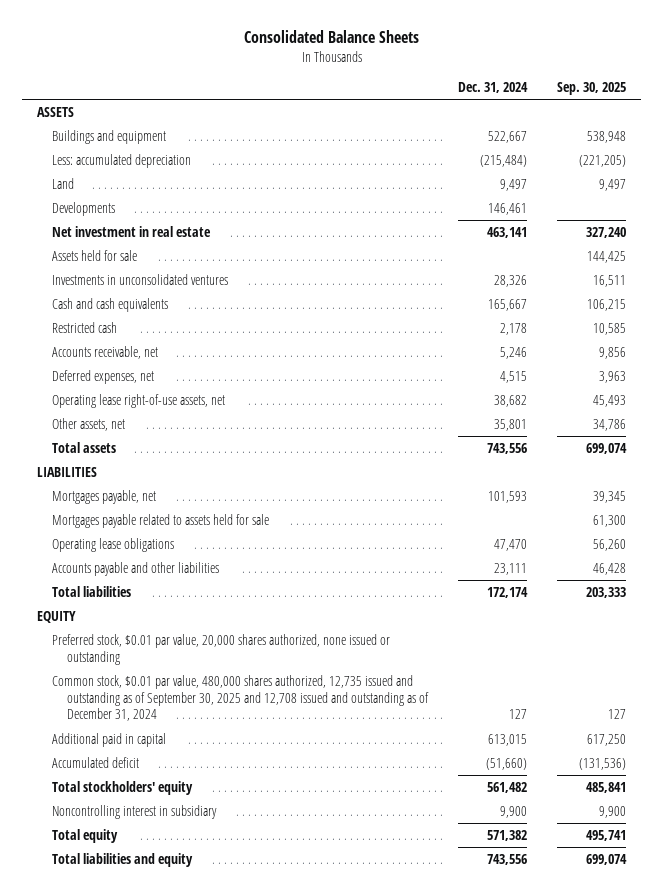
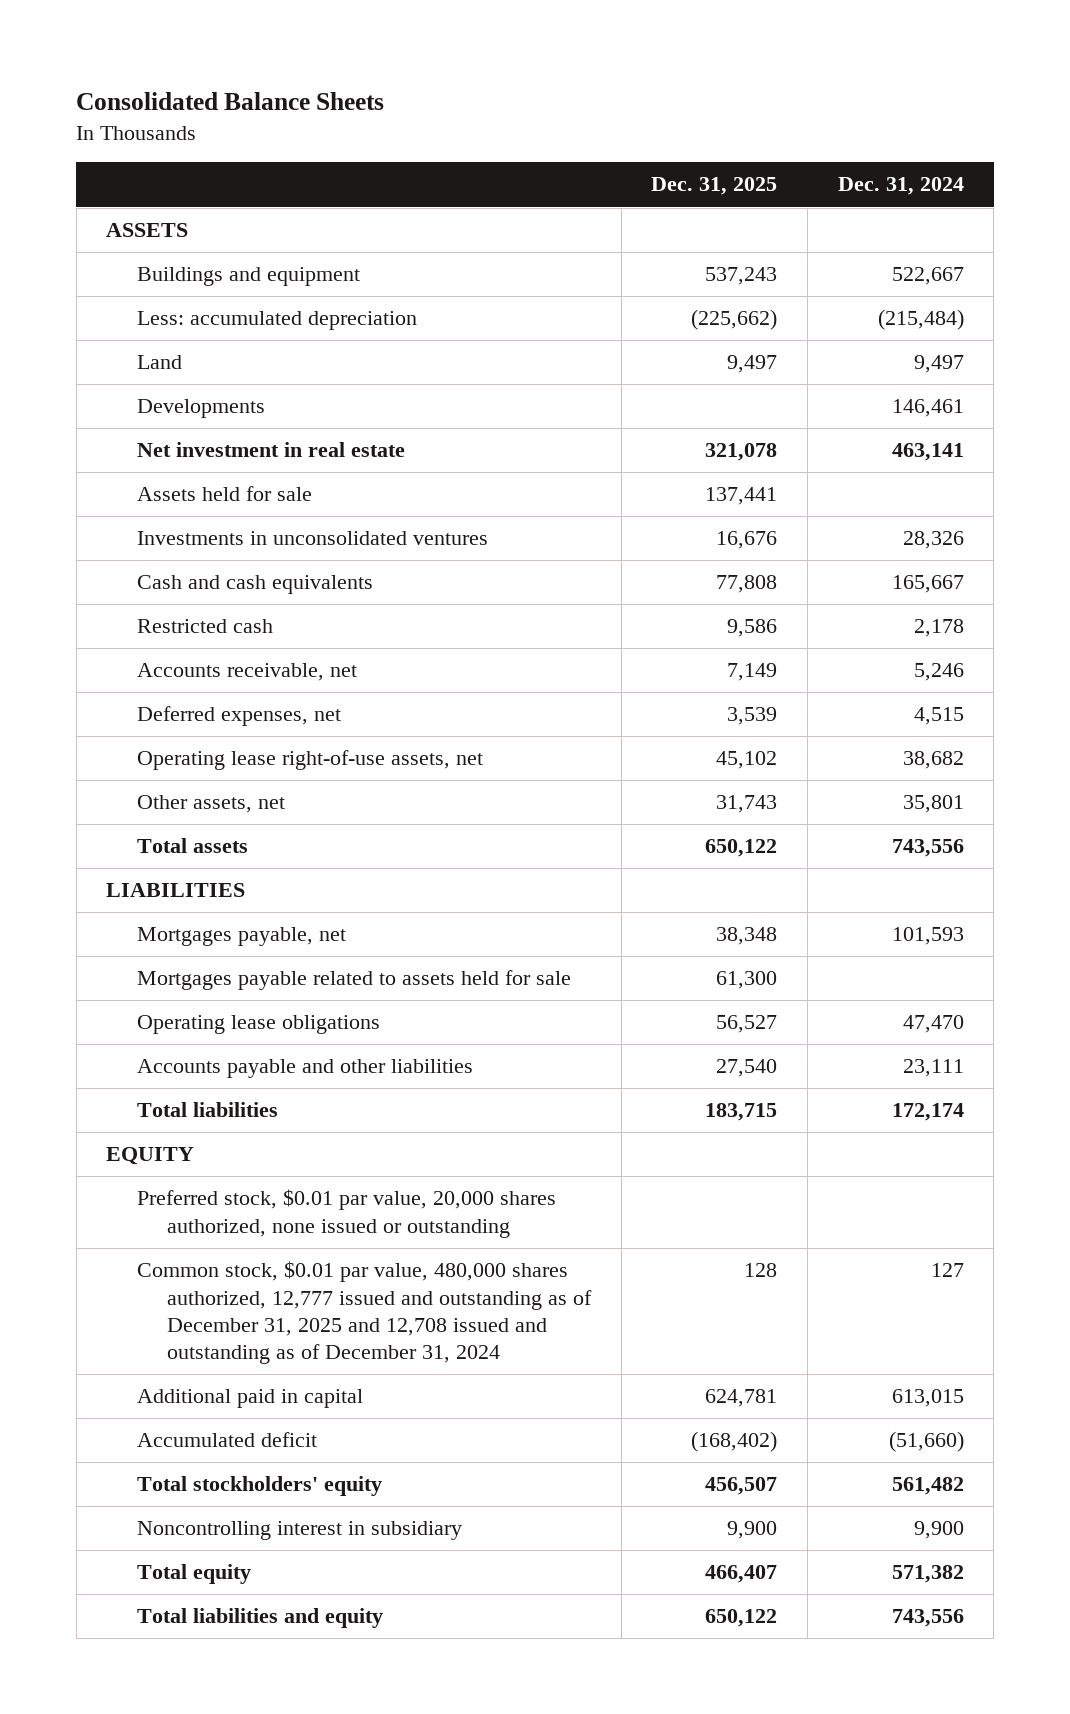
[557,82,627,96] Sep. 30, 2025 -> none
none -> [651,177,778,196] Dec. 31, 2025
[52,674,430,722] Common stock, $0.01 par value, 480,000 shares authorized, 12,735 issued and outstanding as of September 30, 2025 and 12,708 issued and outstanding as of December 31, 2024 -> [136,1261,592,1364] Common stock, $0.01 par value, 480,000 shares authorized, 12,777 issued and outstanding as of December 31, 2025 and 12,708 issued and outstanding as of December 31, 2024

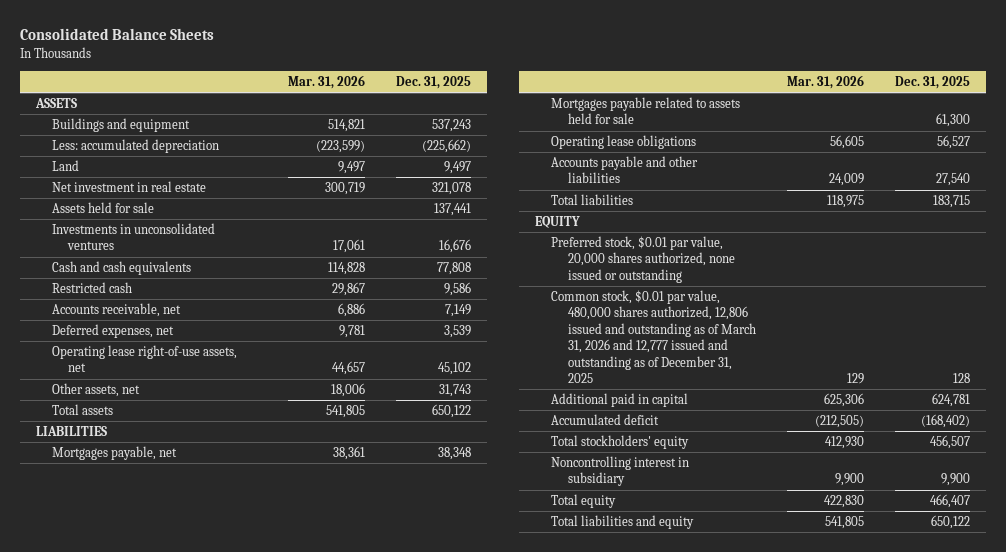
[837,177,964,196] Dec. 31, 2024 -> none
none -> [287,75,365,90] Mar. 31, 2026
[136,399,265,419] Developments -> none
[136,1261,592,1364] Common stock, $0.01 par value, 480,000 shares authorized, 12,777 issued and outstanding as of December 31, 2025 and 12,708 issued and outstanding as of December 31, 2024 -> [551,290,756,383] Common stock, $0.01 par value, 480,000 shares authorized, 12,806 issued and outstanding as of March 31, 2026 and 12,777 issued and outstanding as of December 31, 2025

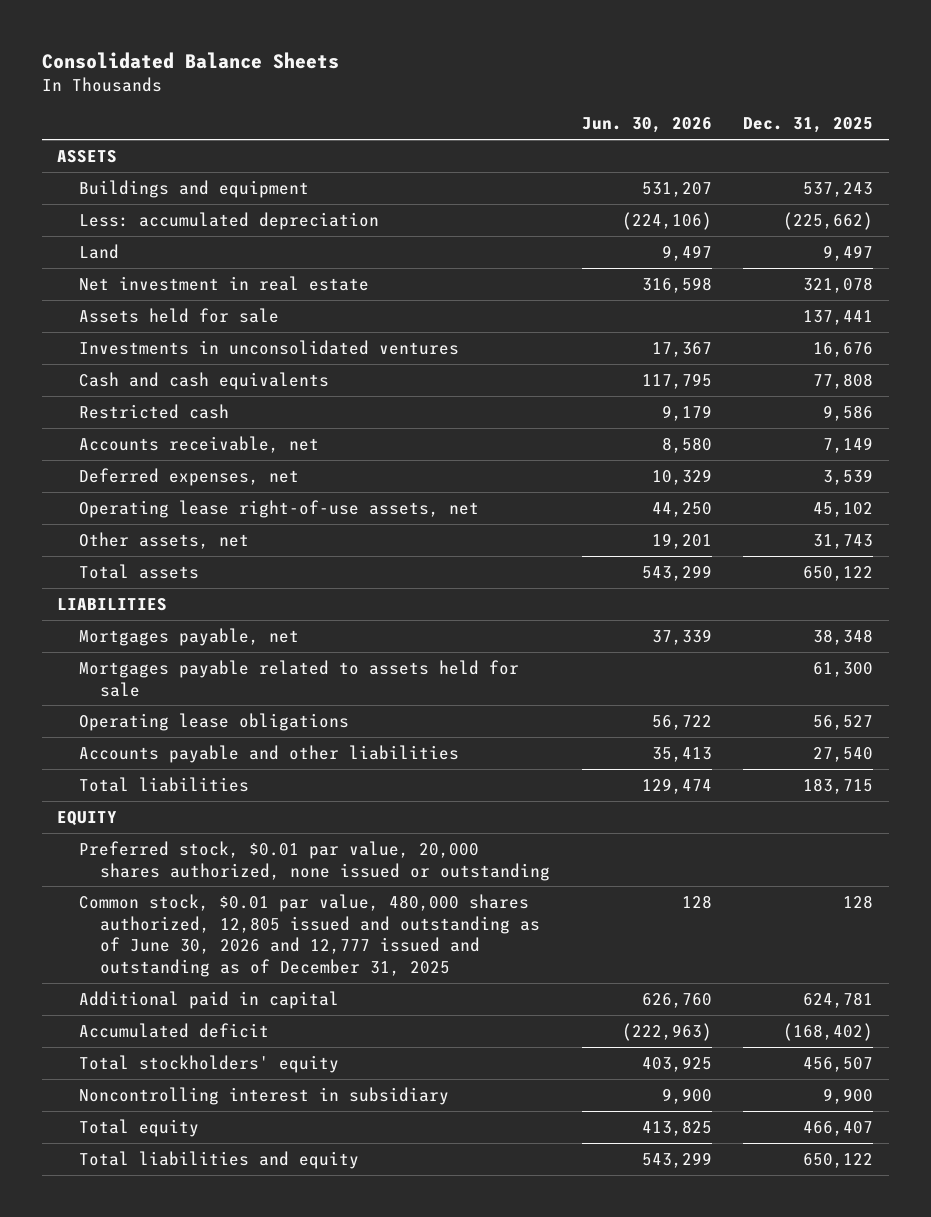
[287,75,365,90] Mar. 31, 2026 -> none
none -> [581,117,712,134] Jun. 30, 2026
[551,290,756,383] Common stock, $0.01 par value, 480,000 shares authorized, 12,806 issued and outstanding as of March 31, 2026 and 12,777 issued and outstanding as of December 31, 2025 -> [78,893,541,978] Common stock, $0.01 par value, 480,000 shares authorized, 12,805 issued and outstanding as of June 30, 2026 and 12,777 issued and outstanding as of December 31, 2025

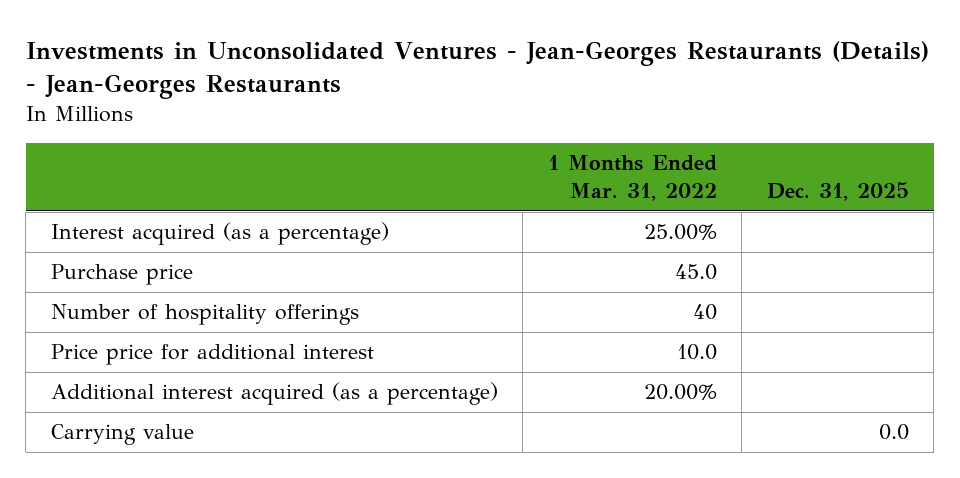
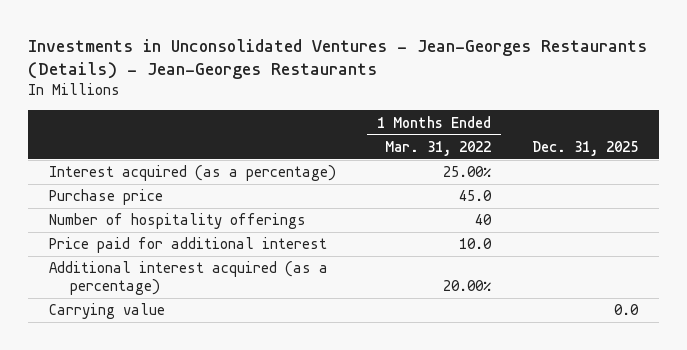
[50,344,374,366] Price price for additional interest -> [48,237,327,254] Price paid for additional interest

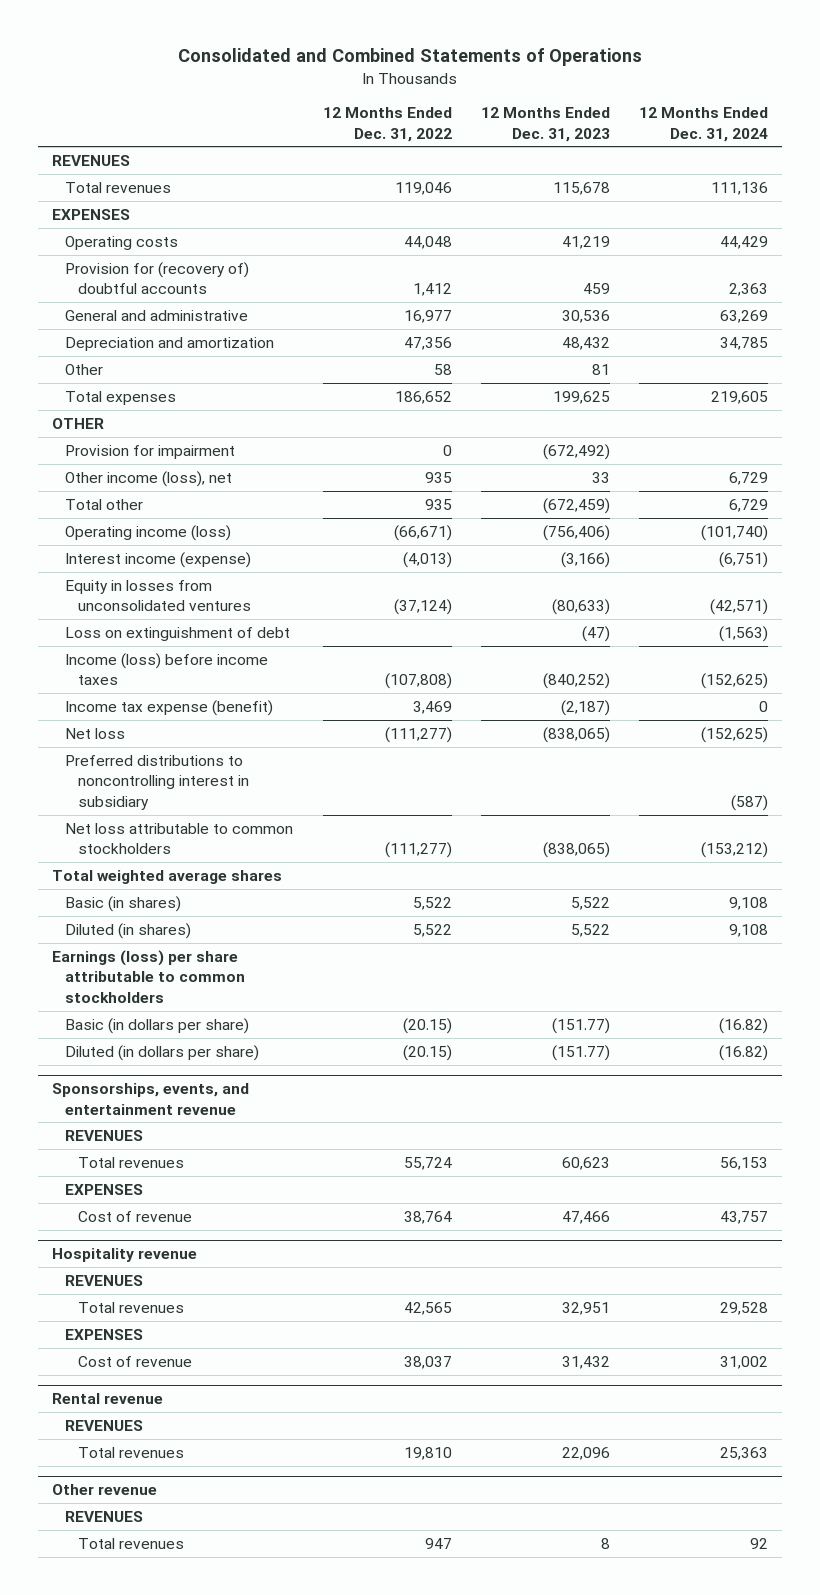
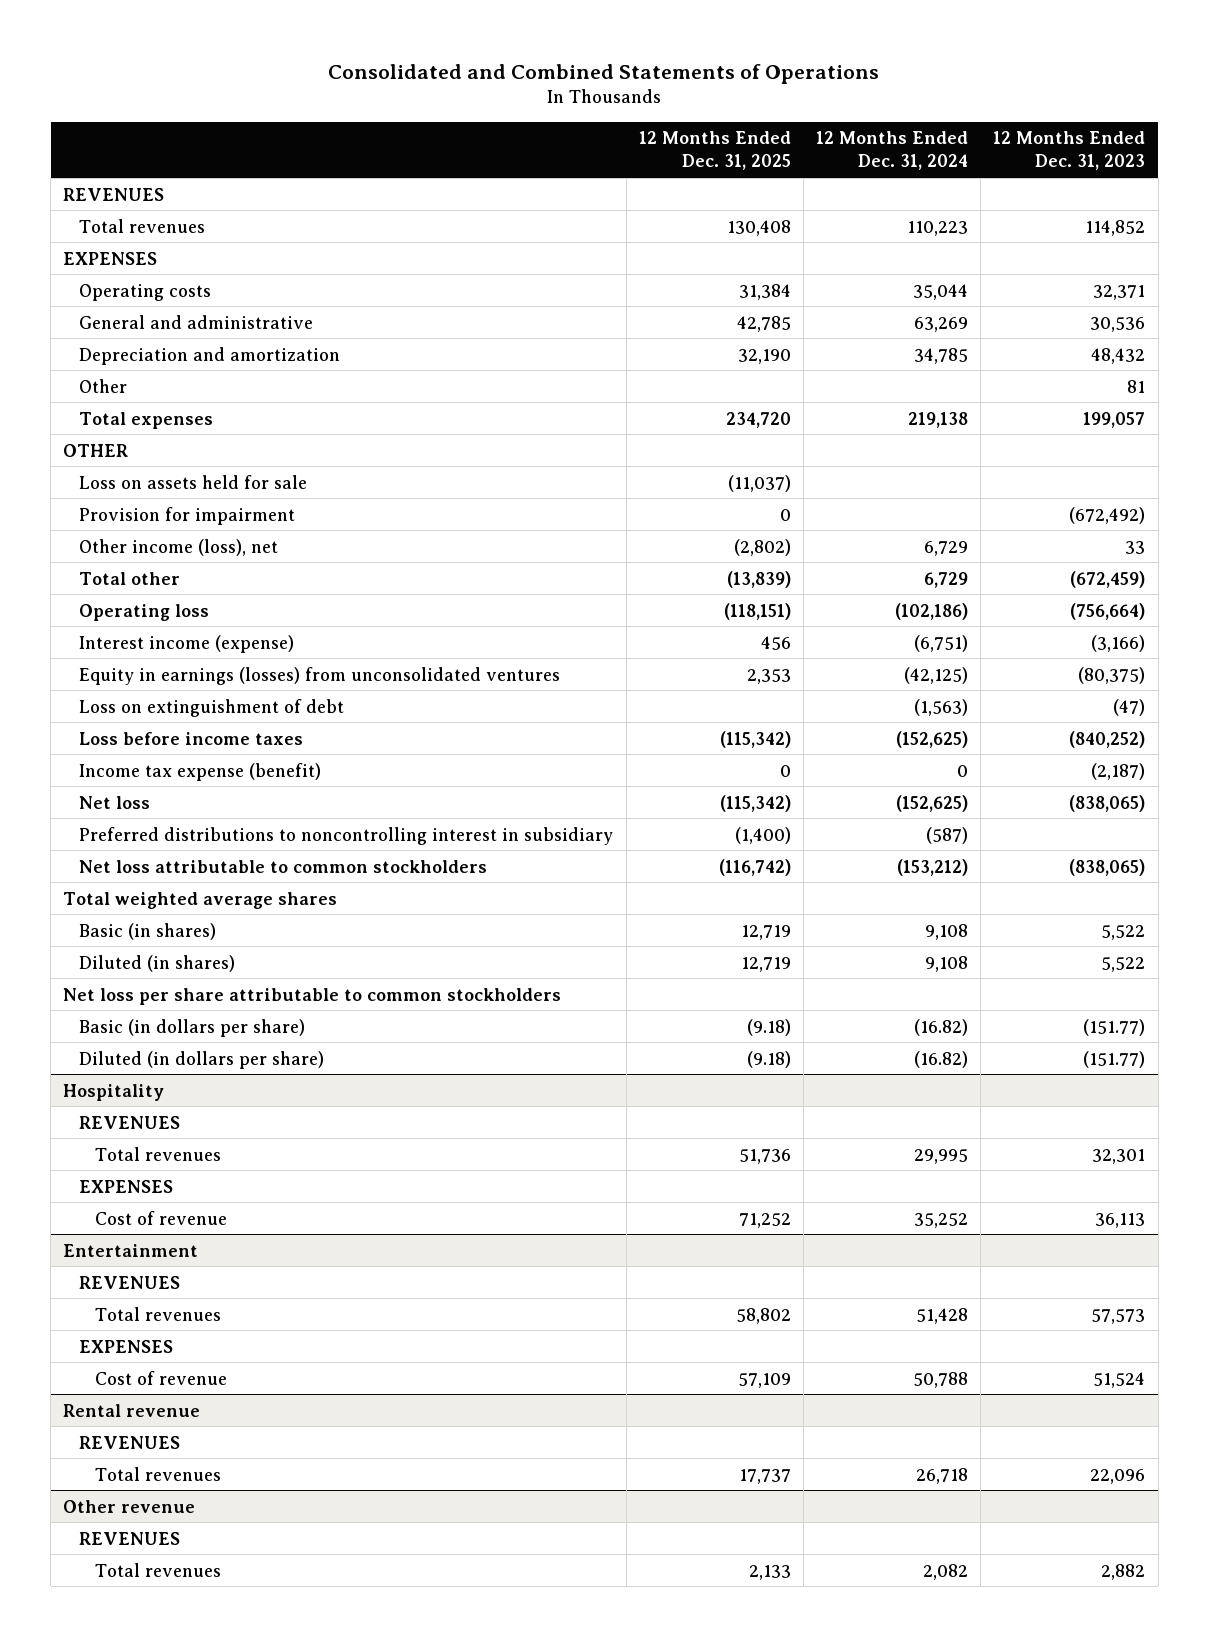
[322,107,452,142] 12 Months Ended Dec. 31, 2022 -> none
none -> [638,131,791,171] 12 Months Ended Dec. 31, 2025
[552,181,610,195] 115,678 -> [1085,219,1146,236] 114,852
[710,181,768,195] 111,136 -> [907,220,969,236] 110,223
[65,261,250,295] Provision for (recovery of) doubtful accounts -> none
[561,235,610,249] 41,219 -> [1093,284,1146,300] 32,371
[719,235,768,249] 44,429 -> [913,283,969,300] 35,044
[552,390,610,404] 199,625 -> [1083,411,1146,428] 199,057
[710,390,768,404] 219,605 -> [908,411,969,428] 219,138
none -> [79,474,308,489] Loss on assets held for sale
[65,524,232,541] Operating income (loss) -> [79,603,210,621] Operating loss
[542,524,610,541] (756,406) -> [1070,602,1146,620] (756,664)
[700,524,768,541] (101,740) -> [895,602,969,620] (102,186)
[65,579,252,612] Equity in losses from unconsolidated ventures -> [79,666,561,685] Equity in earnings (losses) from unconsolidated ventures
[551,599,610,616] (80,633) -> [1078,666,1146,684] (80,375)
[709,599,768,616] (42,571) -> [904,666,969,684] (42,125)
[65,652,269,686] Income (loss) before income taxes -> [79,731,304,745] Loss before income taxes
[52,949,246,1003] Earnings (loss) per share attributable to common stockholders -> [63,987,562,1005] Net loss per share attributable to common stockholders
[52,1083,250,1115] Sponsorships, events, and entertainment revenue -> none
none -> [63,1083,165,1101] Hospitality
[561,1156,610,1170] 60,623 -> [1092,1148,1146,1164] 32,301
[719,1156,768,1170] 56,153 -> [914,1148,969,1164] 29,995
[52,1248,198,1263] Hospitality revenue -> none
[561,1210,610,1224] 47,466 -> [1095,1212,1146,1228] 36,113
[719,1210,768,1224] 43,757 -> [914,1212,969,1228] 35,252
none -> [63,1243,199,1257] Entertainment
[561,1301,610,1315] 32,951 -> [1091,1308,1146,1324] 57,573
[719,1301,768,1315] 29,528 -> [916,1307,969,1324] 51,428
[561,1355,610,1369] 31,432 -> [1093,1371,1146,1388] 51,524
[719,1355,768,1369] 31,002 -> [913,1371,969,1388] 50,788
[719,1446,768,1460] 25,363 -> [916,1467,969,1484] 26,718
[600,1537,610,1549] 8 -> [1101,1563,1146,1580] 2,882
[749,1537,768,1549] 92 -> [923,1563,969,1580] 2,082

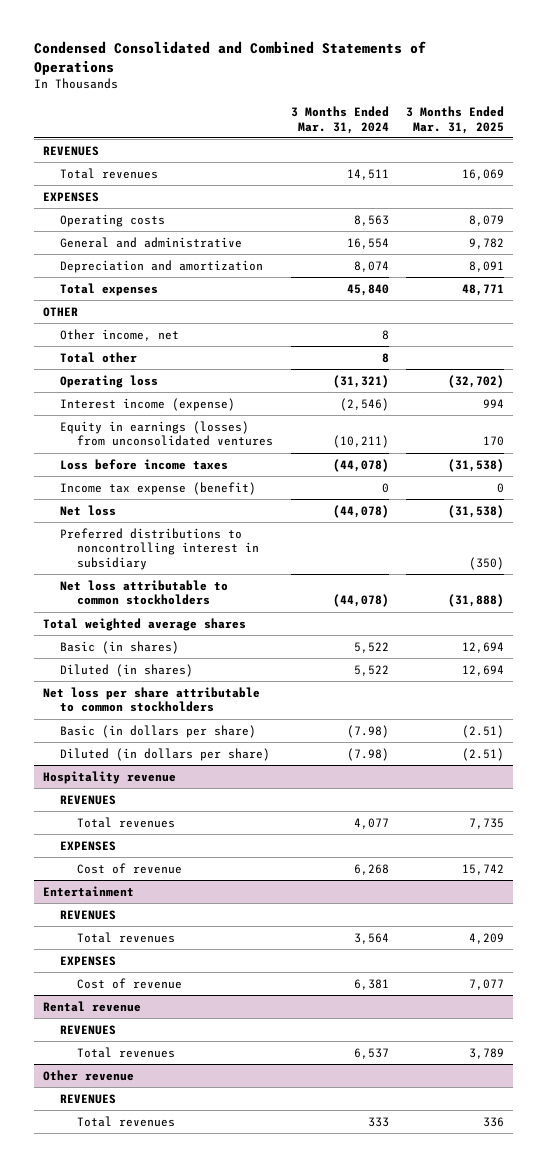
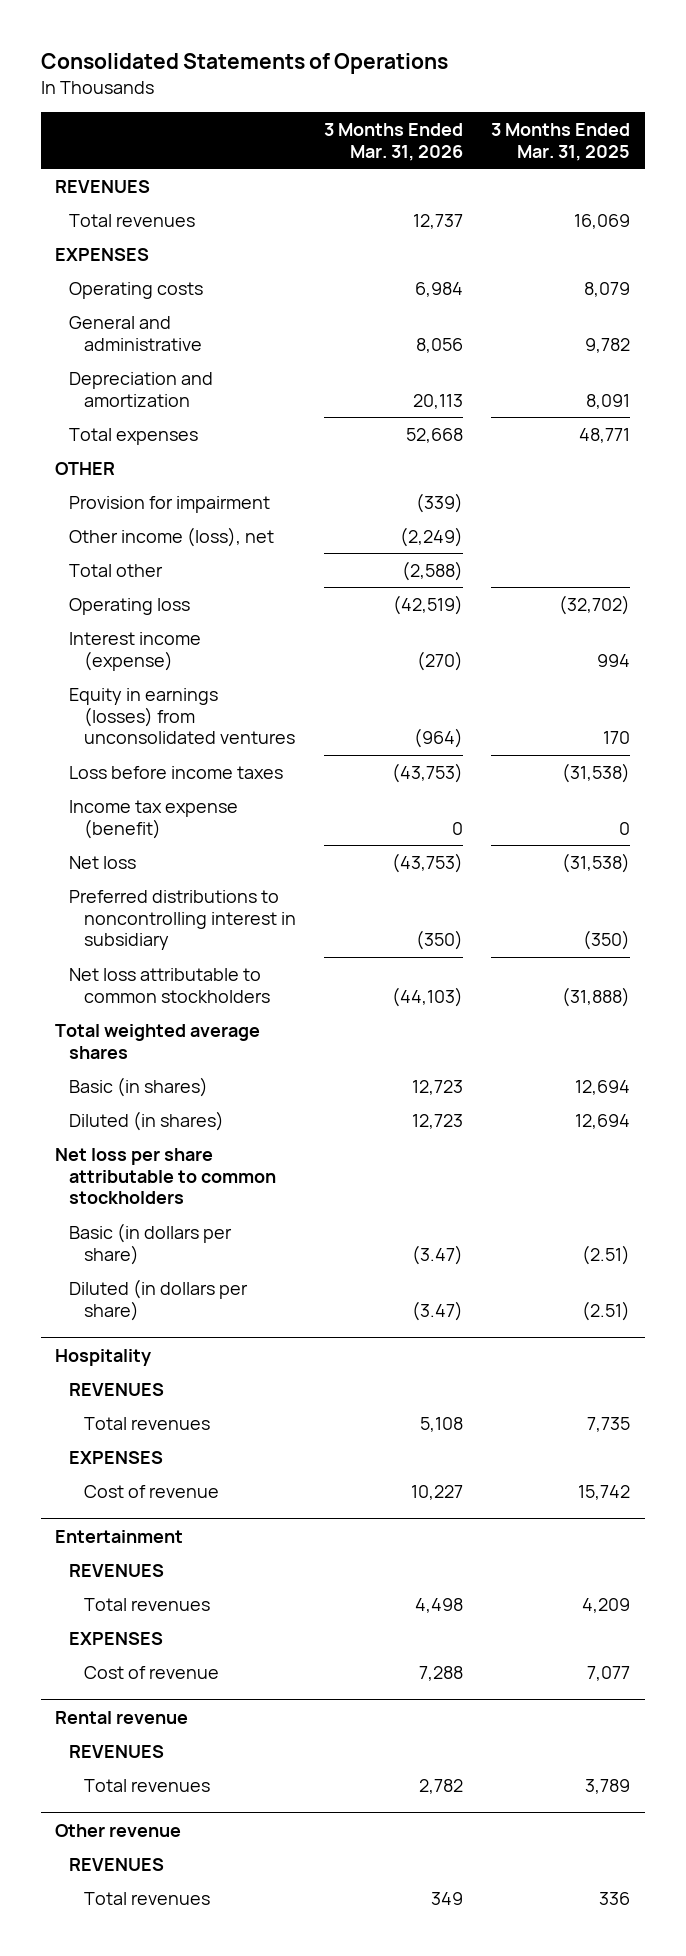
[33,40,426,75] Condensed Consolidated and Combined Statements of Operations -> [41,53,449,75] Consolidated Statements of Operations
[290,105,389,134] 3 Months Ended Mar. 31, 2024 -> none
none -> [323,122,463,161] 3 Months Ended Mar. 31, 2026
none -> [69,495,271,513] Provision for impairment
[60,328,180,341] Other income, net -> [69,526,275,547] Other income (loss), net
[42,770,176,784] Hospitality revenue -> [55,1348,152,1366] Hospitality

